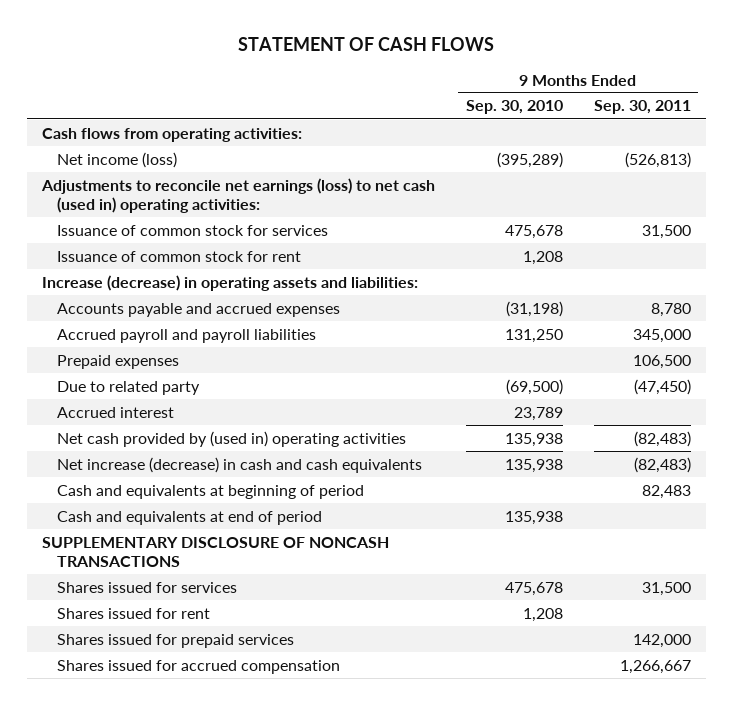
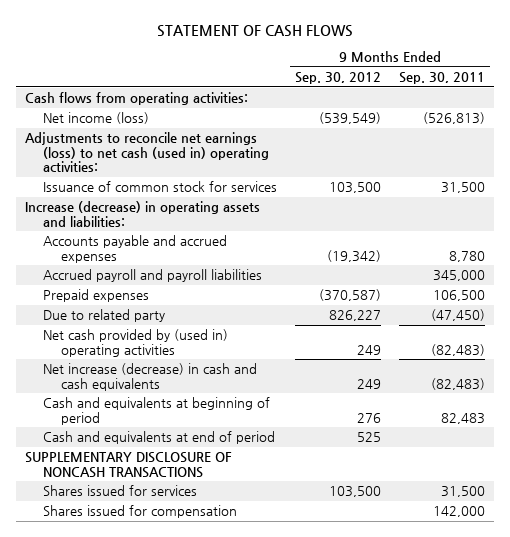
[465,100,563,115] Sep. 30, 2010 -> none
none -> [294,72,381,85] Sep. 30, 2012
[57,250,302,262] Issuance of common stock for rent -> none
[57,406,175,418] Accrued interest -> none
[57,607,211,619] Shares issued for rent -> none
[57,633,295,648] Shares issued for prepaid services -> none
[57,659,341,674] Shares issued for accrued compensation -> [42,505,237,519] Shares issued for compensation
[619,659,691,674] 1,266,667 -> [433,506,486,518] 142,000

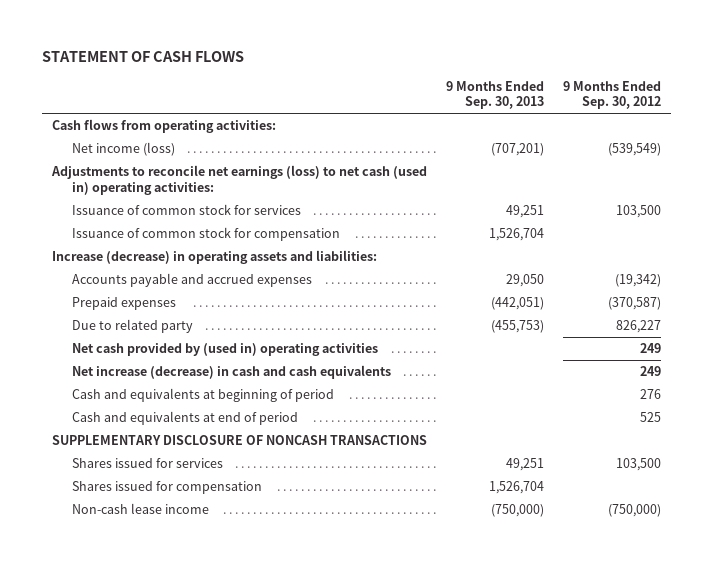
[399,72,486,85] Sep. 30, 2011 -> none
none -> [445,80,544,110] 9 Months Ended Sep. 30, 2013
none -> [71,227,340,242] Issuance of common stock for compensation
[42,269,262,283] Accrued payroll and payroll liabilities -> none
none -> [71,503,209,515] Non-cash lease income

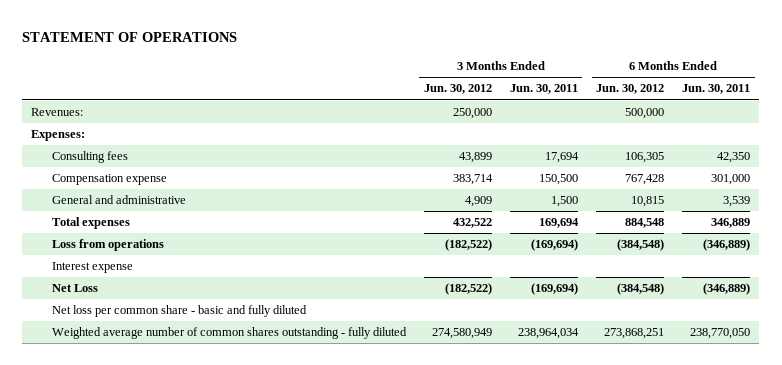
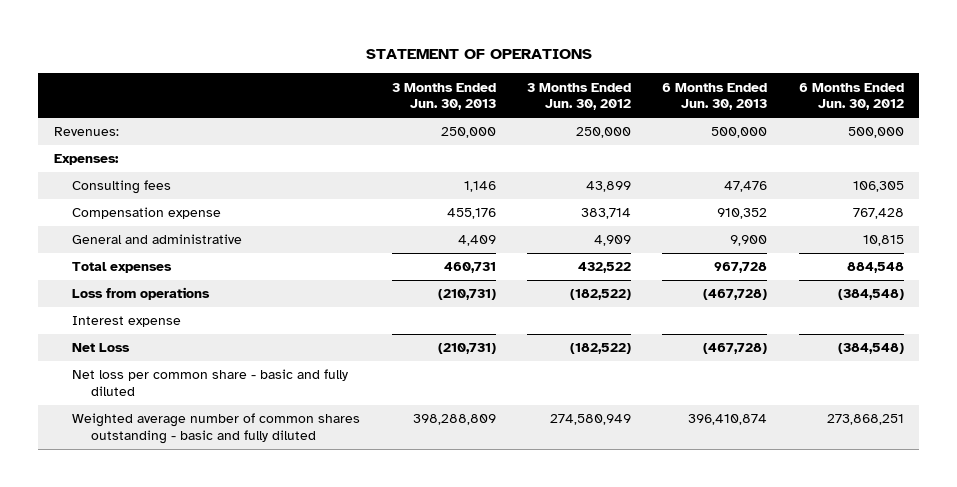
[509,84,578,95] Jun. 30, 2011 -> none
[682,84,751,95] Jun. 30, 2011 -> none
none -> [391,82,496,111] 3 Months Ended Jun. 30, 2013
none -> [662,82,768,111] 6 Months Ended Jun. 30, 2013
[51,327,407,340] Weighted average number of common shares outstanding - fully diluted -> [72,413,361,444] Weighted average number of common shares outstanding - basic and fully diluted

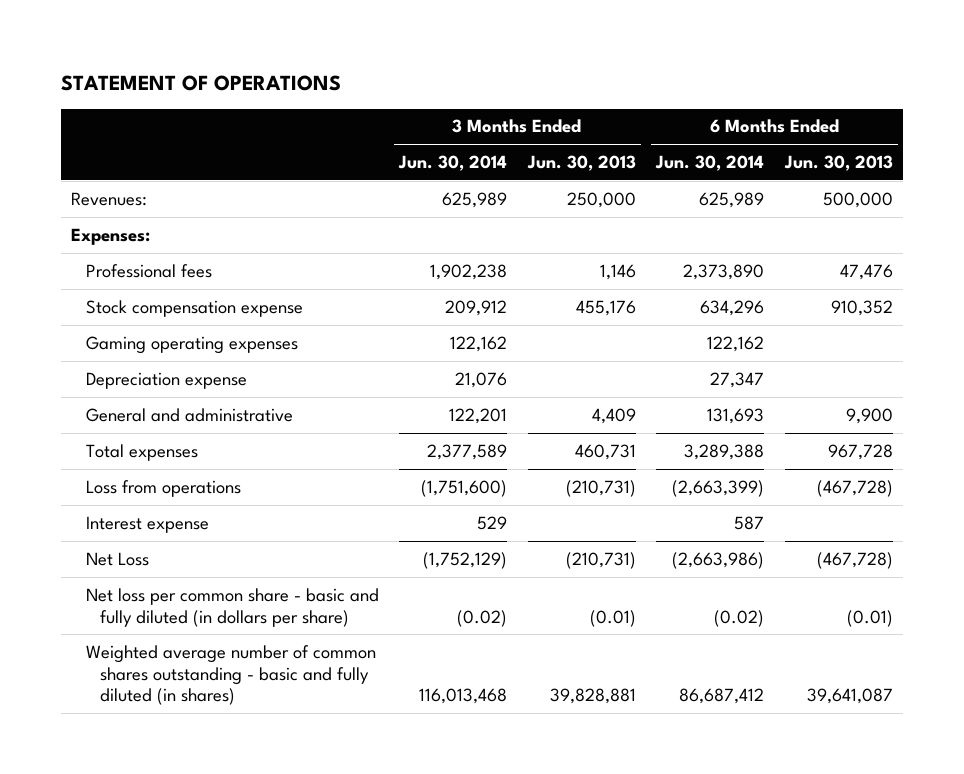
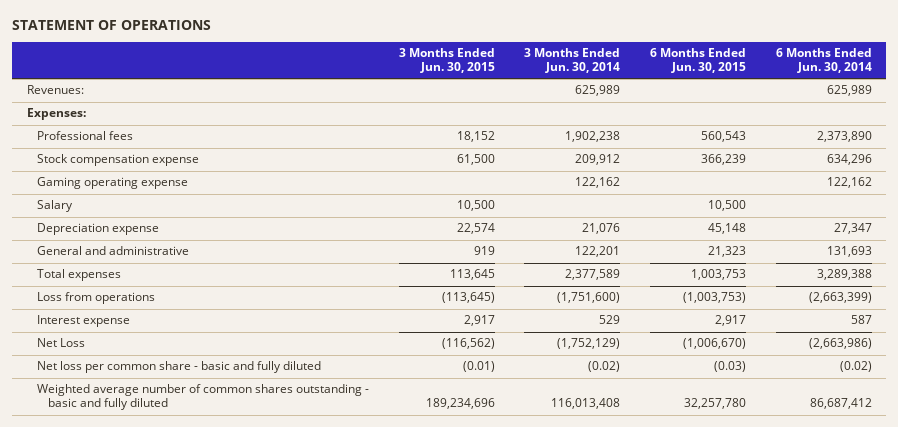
[526,154,636,171] Jun. 30, 2013 -> none
[783,154,893,171] Jun. 30, 2013 -> none
none -> [398,48,495,74] 3 Months Ended Jun. 30, 2015
none -> [649,48,746,74] 6 Months Ended Jun. 30, 2015
[85,335,298,354] Gaming operating expenses -> [37,177,189,190] Gaming operating expense
none -> [37,200,74,213] Salary
[85,587,379,627] Net loss per common share - basic and fully diluted (in dollars per share) -> [37,361,322,374] Net loss per common share - basic and fully diluted
[85,644,376,706] Weighted average number of common shares outstanding - basic and fully diluted (in shares) -> [37,384,370,411] Weighted average number of common shares outstanding - basic and fully diluted
[419,688,508,705] 116,013,468 -> [551,398,621,410] 116,013,408

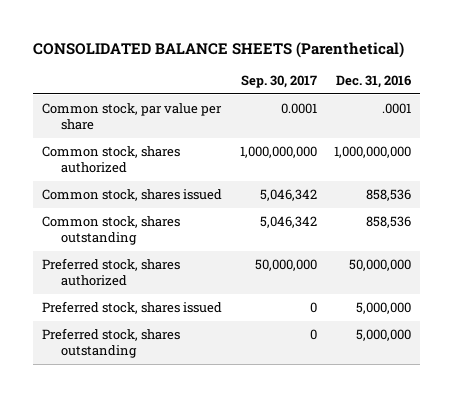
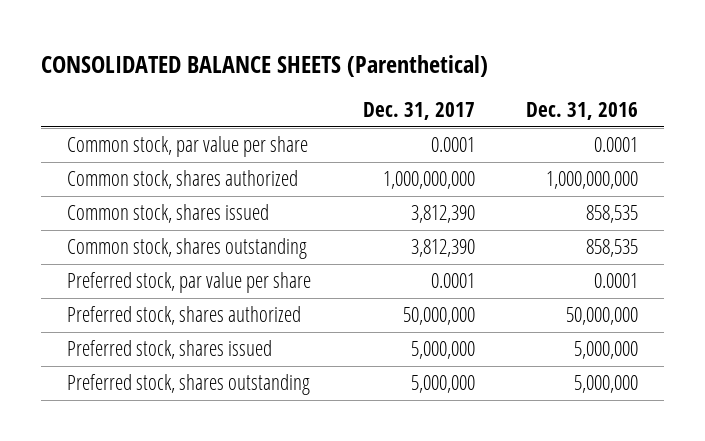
[240,75,317,89] Sep. 30, 2017 -> none
none -> [362,102,475,121] Dec. 31, 2017
[382,103,412,115] .0001 -> [594,137,639,153] 0.0001
[366,189,412,202] 858,536 -> [586,205,639,224] 858,535
[366,216,412,229] 858,536 -> [586,239,639,258] 858,535
none -> [67,272,312,294] Preferred stock, par value per share

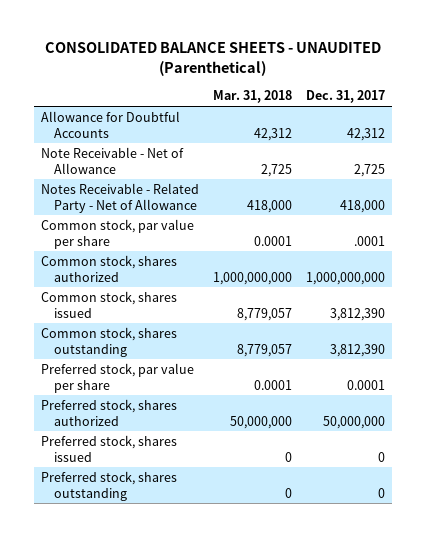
[41,54,489,77] CONSOLIDATED BALANCE SHEETS (Parenthetical) -> [44,42,381,76] CONSOLIDATED BALANCE SHEETS - UNAUDITED (Parenthetical)
[526,102,639,121] Dec. 31, 2016 -> none
none -> [212,90,292,104] Mar. 31, 2018
none -> [40,111,180,138] Allowance for Doubtful Accounts
none -> [40,147,184,174] Note Receivable - Net of Allowance
none -> [40,183,199,213] Notes Receivable - Related Party - Net of Allowance
[430,137,475,153] 0.0001 -> [354,235,386,246] .0001
[410,341,475,360] 5,000,000 -> [378,451,386,462] 0
[410,375,475,394] 5,000,000 -> [378,487,386,498] 0

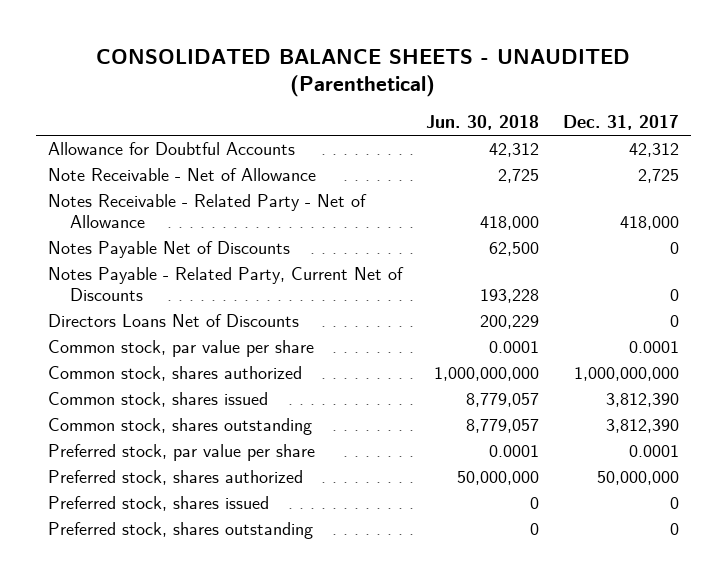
[212,90,292,104] Mar. 31, 2018 -> none
none -> [425,115,539,131] Jun. 30, 2018
none -> [47,241,290,259] Notes Payable Net of Discounts
none -> [47,267,404,302] Notes Payable - Related Party, Current Net of Discounts
none -> [47,314,299,328] Directors Loans Net of Discounts
[354,235,386,246] .0001 -> [628,341,679,354] 0.0001

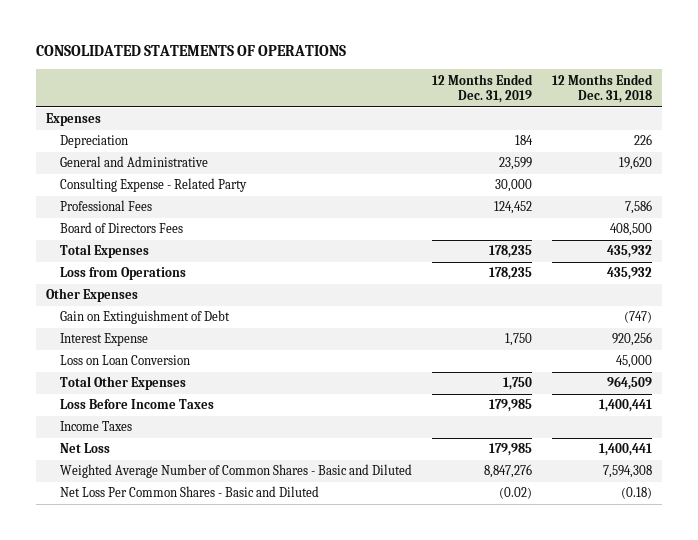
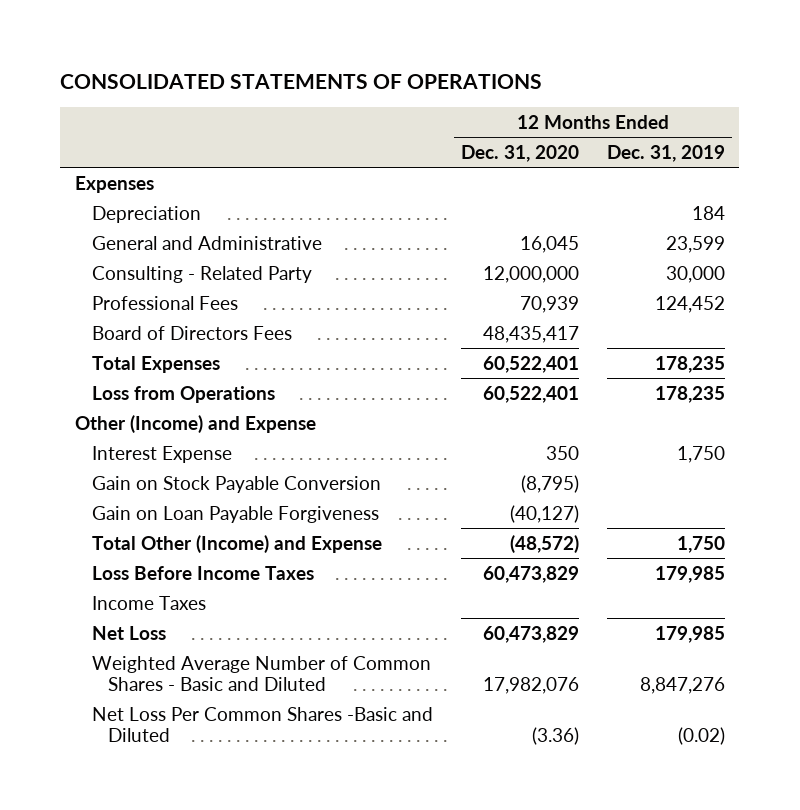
[552,73,654,104] 12 Months Ended Dec. 31, 2018 -> none
none -> [460,145,579,163] Dec. 31, 2020
[60,178,248,193] Consulting Expense - Related Party -> [91,265,312,283] Consulting - Related Party
[60,310,231,325] Gain on Extinguishment of Debt -> none
[46,288,139,303] Other Expenses -> [74,414,316,433] Other (Income) and Expense
[60,355,191,366] Loss on Loan Conversion -> none
none -> [91,475,381,493] Gain on Stock Payable Conversion
none -> [91,505,379,523] Gain on Loan Payable Forgiveness
[60,376,187,391] Total Other Expenses -> [91,534,382,553] Total Other (Income) and Expense
[60,486,320,498] Net Loss Per Common Shares - Basic and Diluted -> [91,706,433,742] Net Loss Per Common Shares -Basic and Diluted

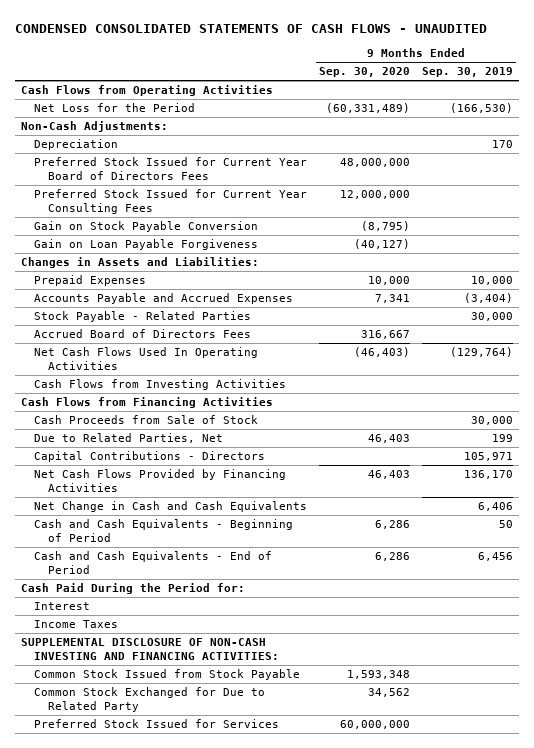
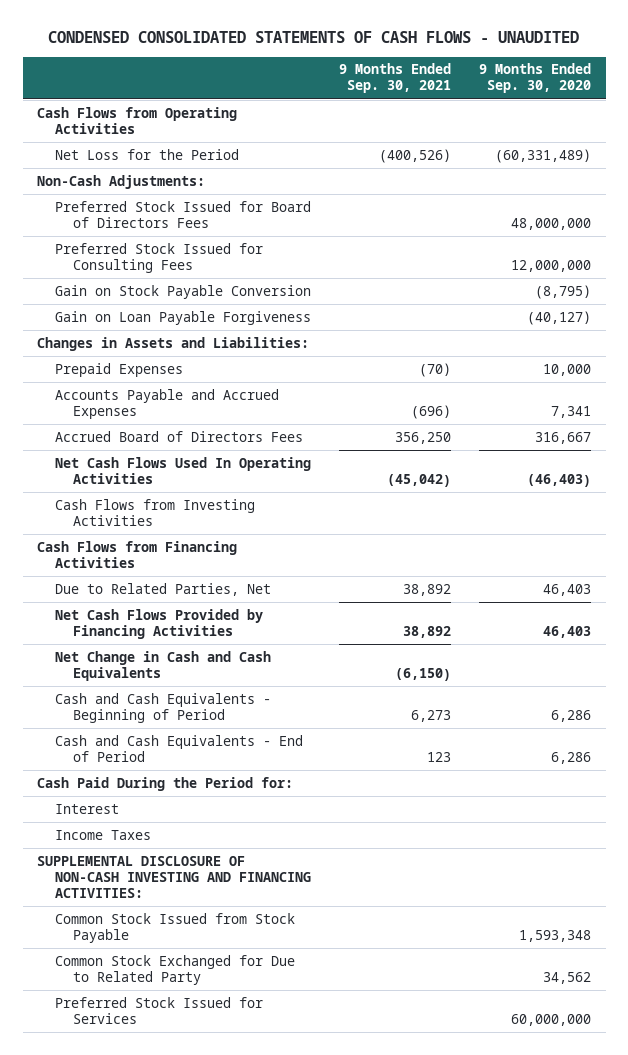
[422,67,514,78] Sep. 30, 2019 -> none
none -> [339,63,452,94] 9 Months Ended Sep. 30, 2021
[34,139,119,151] Depreciation -> none
[34,157,308,181] Preferred Stock Issued for Current Year Board of Directors Fees -> [54,200,311,228] Preferred Stock Issued for Board of Directors Fees
[34,189,308,215] Preferred Stock Issued for Current Year Consulting Fees -> [54,242,263,273] Preferred Stock Issued for Consulting Fees
[34,311,252,323] Stock Payable - Related Parties -> none
[34,415,259,425] Cash Proceeds from Sale of Stock -> none
[34,451,266,463] Capital Contributions - Directors -> none

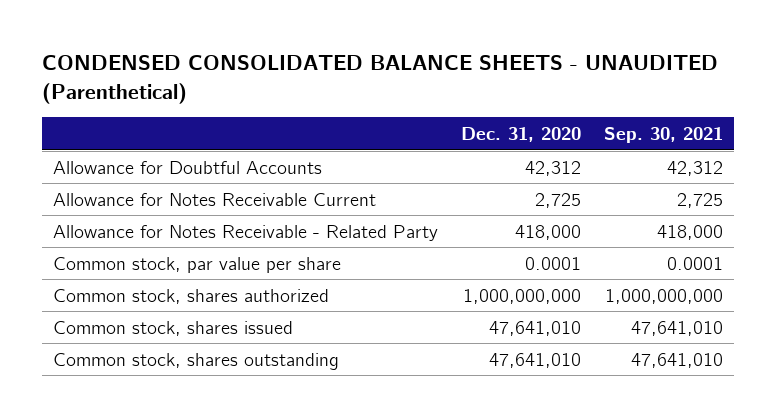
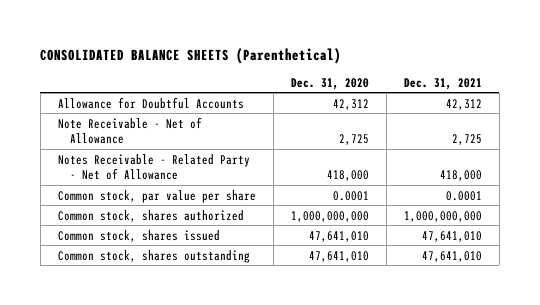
[41,55,718,104] CONDENSED CONSOLIDATED BALANCE SHEETS - UNAUDITED (Parenthetical) -> [40,47,342,64] CONSOLIDATED BALANCE SHEETS (Parenthetical)
[603,126,723,143] Sep. 30, 2021 -> none
none -> [403,77,482,90] Dec. 31, 2021
[53,192,377,206] Allowance for Notes Receivable Current -> [57,116,202,145] Note Receivable - Net of Allowance
[53,224,439,241] Allowance for Notes Receivable - Related Party -> [57,153,250,181] Notes Receivable - Related Party - Net of Allowance

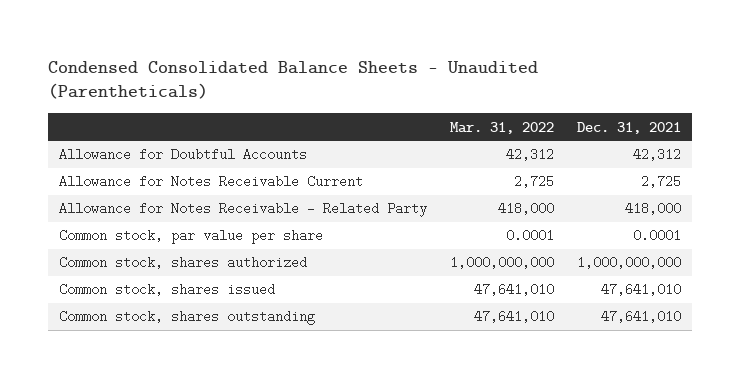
[40,47,342,64] CONSOLIDATED BALANCE SHEETS (Parenthetical) -> [47,60,538,100] Condensed Consolidated Balance Sheets - Unaudited (Parentheticals)
[290,77,369,90] Dec. 31, 2020 -> none
none -> [449,121,554,134] Mar. 31, 2022
[57,116,202,145] Note Receivable - Net of Allowance -> [59,175,364,189] Allowance for Notes Receivable Current
[57,153,250,181] Notes Receivable - Related Party - Net of Allowance -> [59,202,428,218] Allowance for Notes Receivable - Related Party

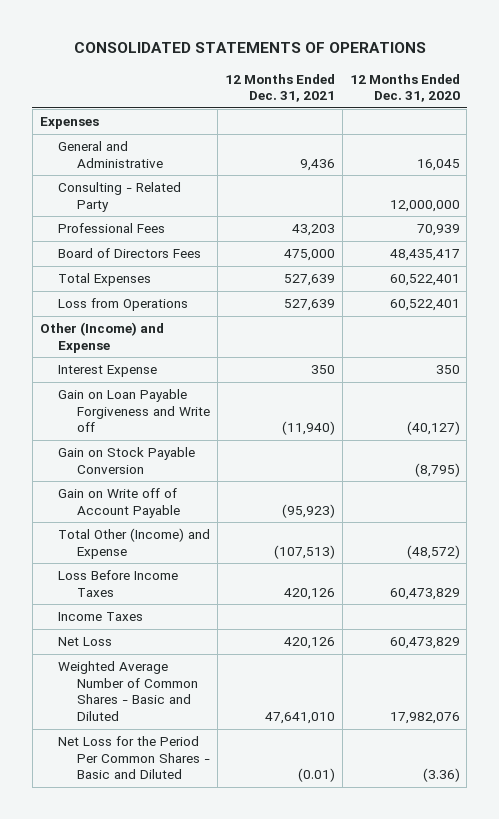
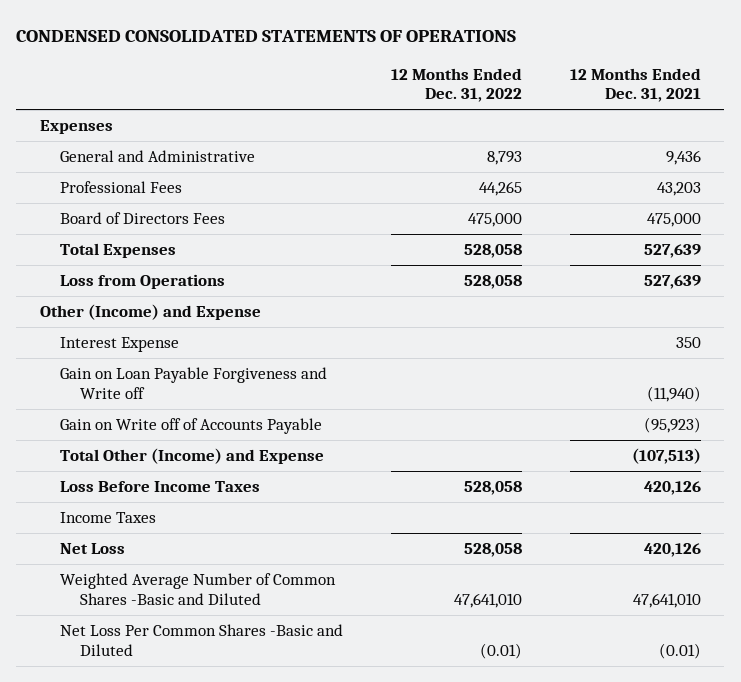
[73,42,426,54] CONSOLIDATED STATEMENTS OF OPERATIONS -> [16,29,517,42] CONDENSED CONSOLIDATED STATEMENTS OF OPERATIONS
[349,73,460,103] 12 Months Ended Dec. 31, 2020 -> none
none -> [390,67,522,103] 12 Months Ended Dec. 31, 2022
[58,182,182,212] Consulting - Related Party -> none
[58,447,196,474] Gain on Stock Payable Conversion -> none
[58,488,181,518] Gain on Write off of Account Payable -> [60,418,323,435] Gain on Write off of Accounts Payable
[58,661,199,722] Weighted Average Number of Common Shares - Basic and Diluted -> [60,573,337,605] Weighted Average Number of Common Shares -Basic and Diluted
[58,736,211,780] Net Loss for the Period Per Common Shares - Basic and Diluted -> [60,624,344,656] Net Loss Per Common Shares -Basic and Diluted

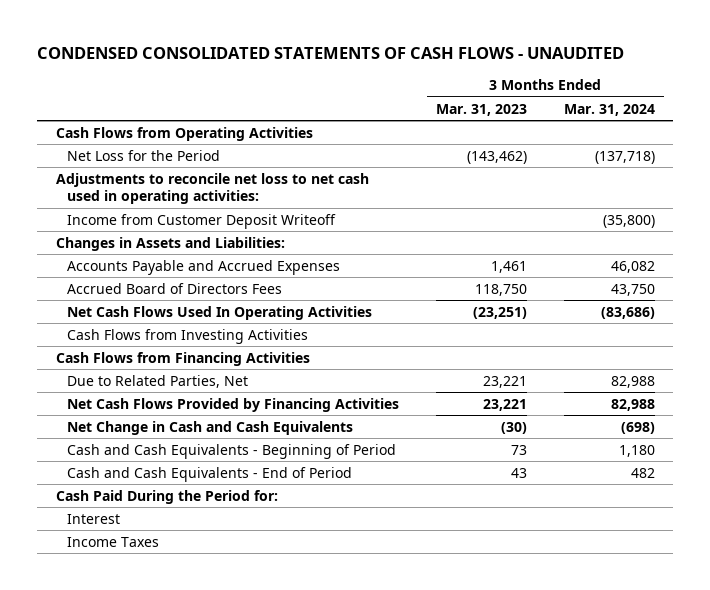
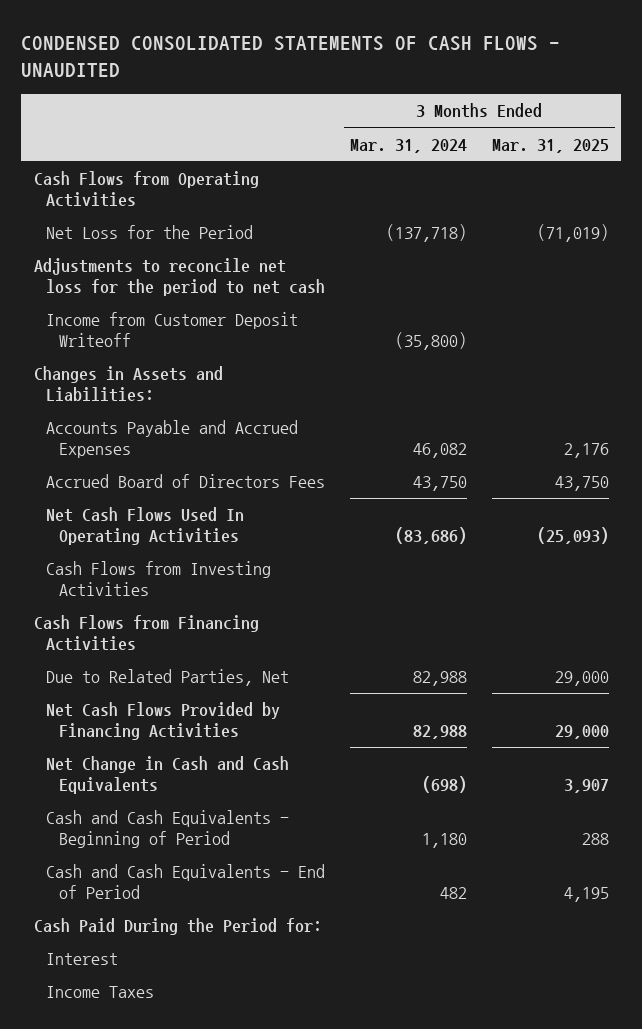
[436,103,528,116] Mar. 31, 2023 -> none
none -> [491,138,609,153] Mar. 31, 2025
[55,172,369,205] Adjustments to reconcile net loss to net cash used in operating activities: -> [33,258,326,296] Adjustments to reconcile net loss for the period to net cash

